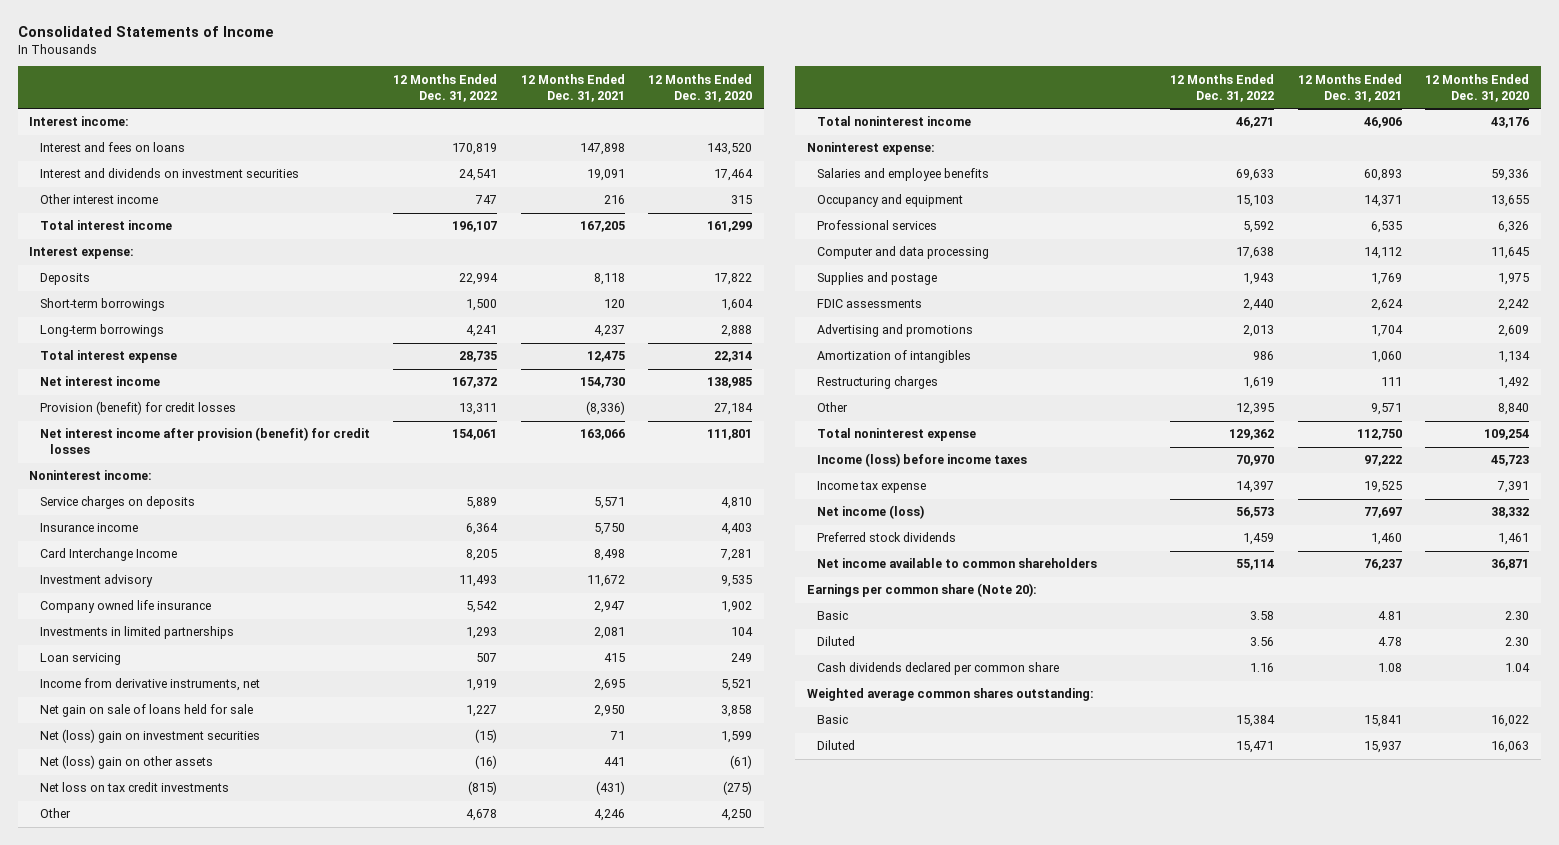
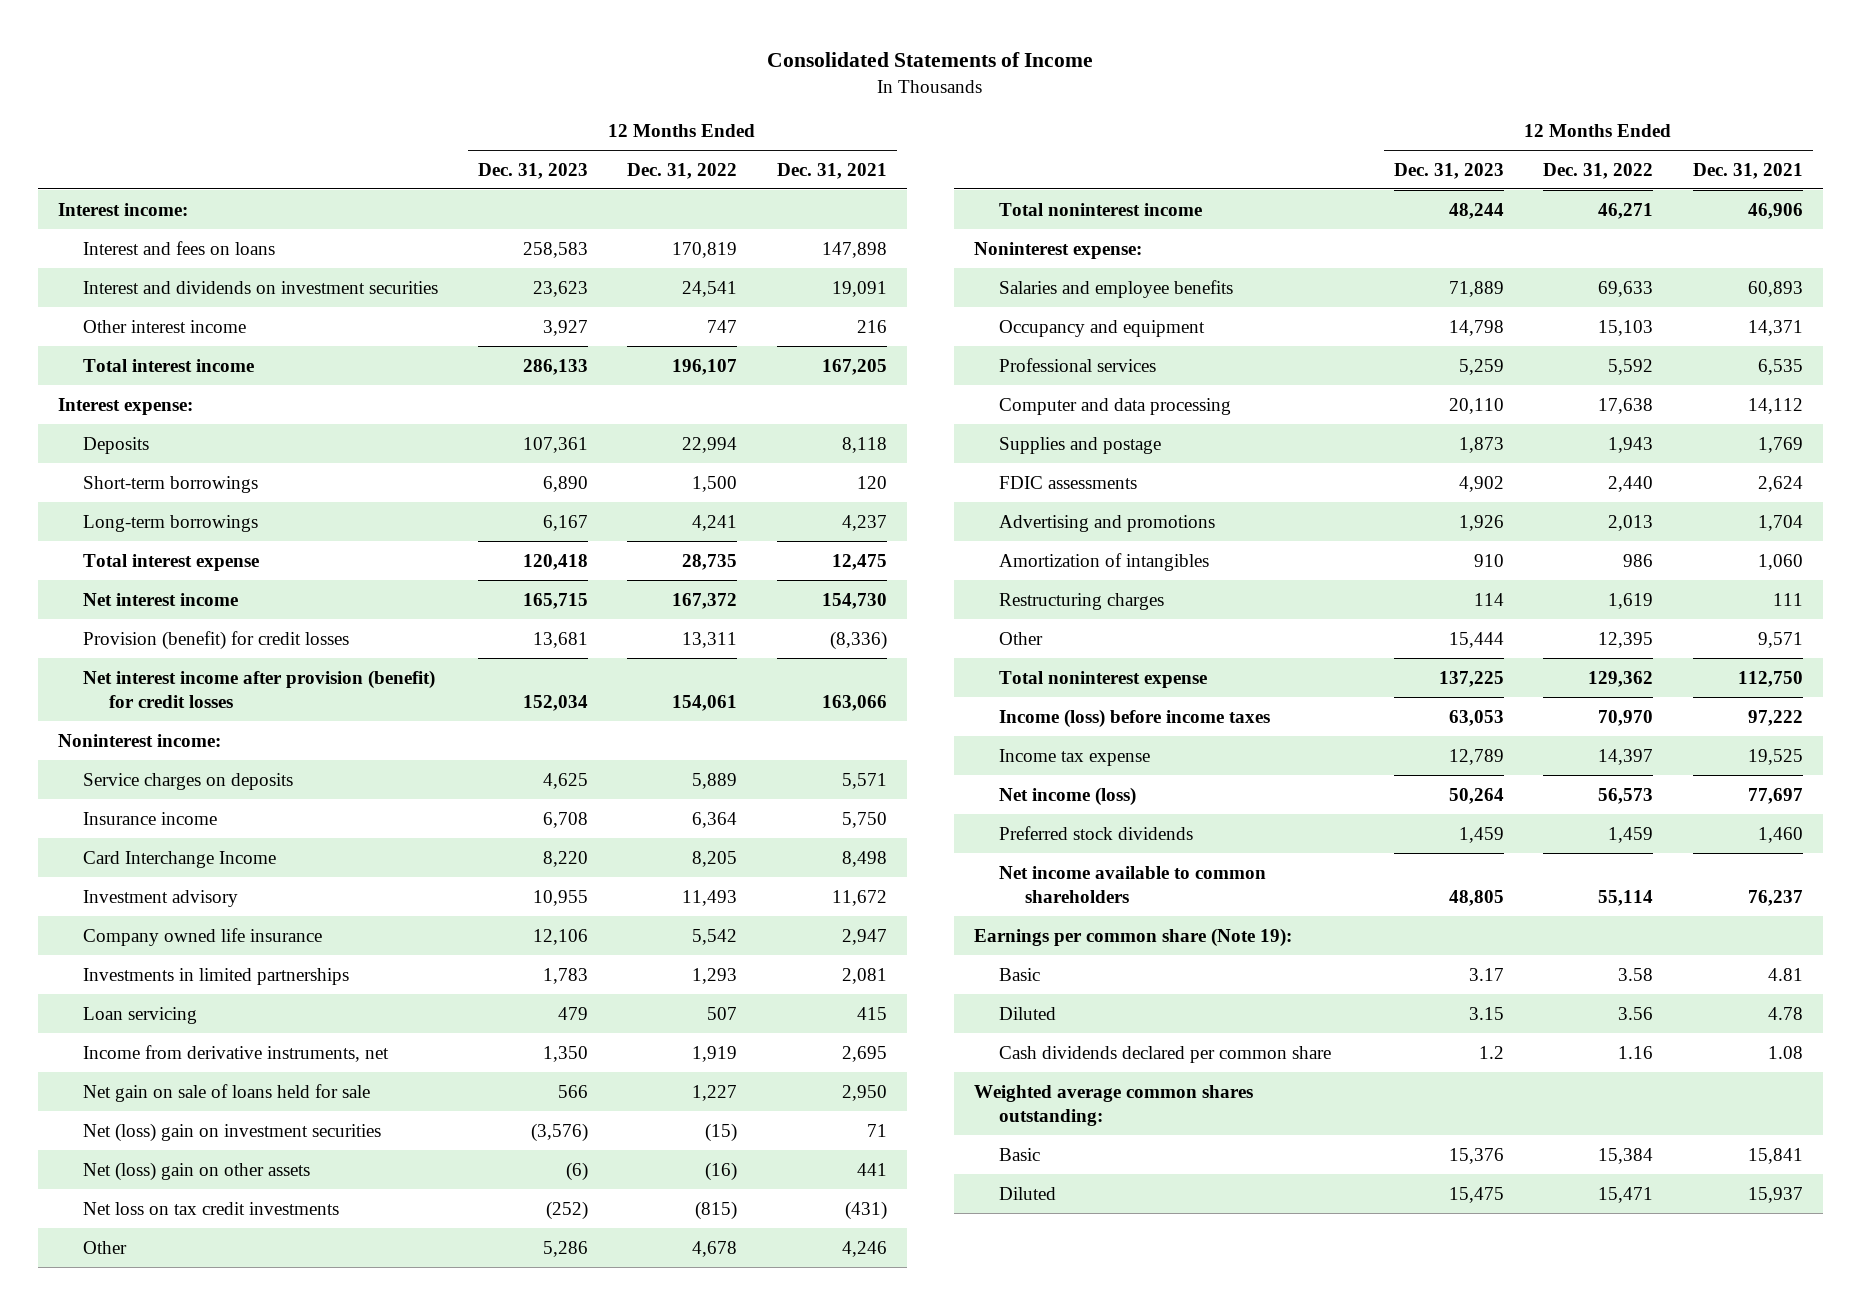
[648,73,753,102] 12 Months Ended Dec. 31, 2020 -> none
none -> [477,162,588,179] Dec. 31, 2023
[806,583,1037,598] Earnings per common share (Note 20): -> [973,927,1292,947] Earnings per common share (Note 19):

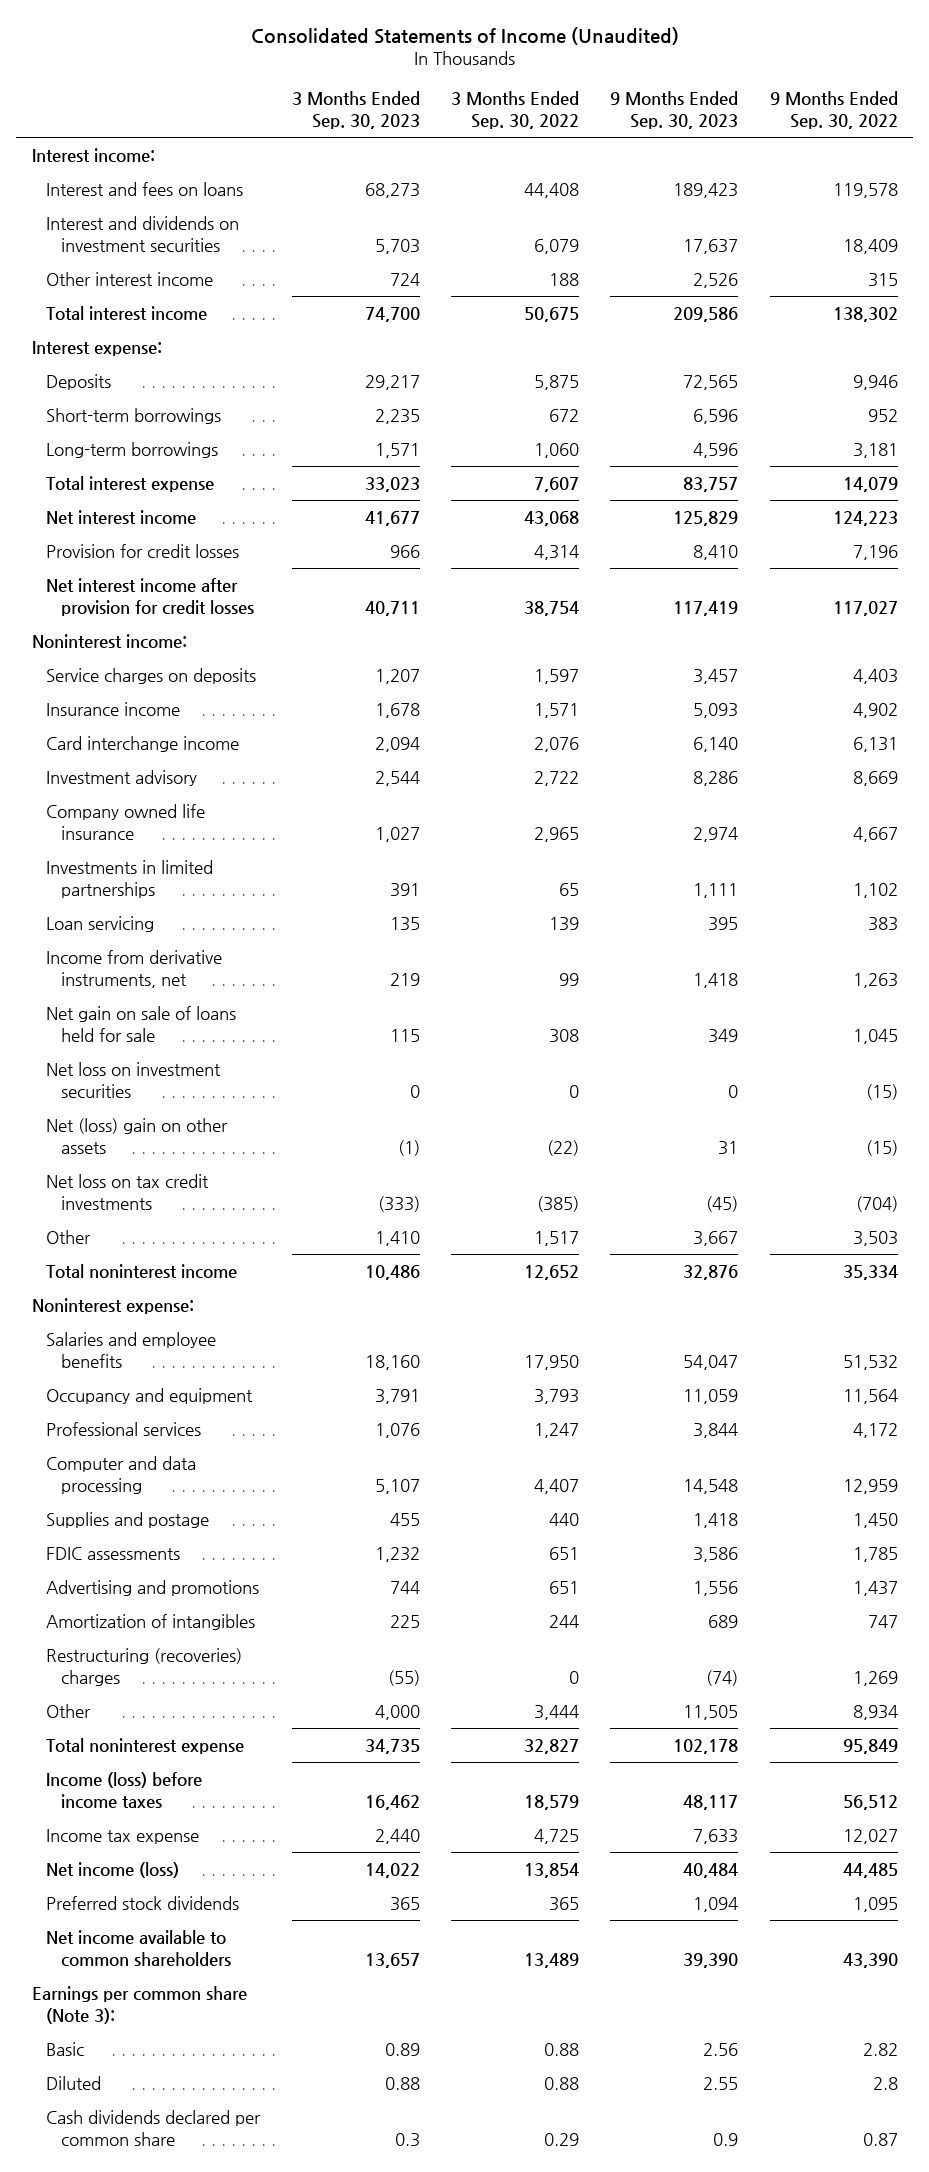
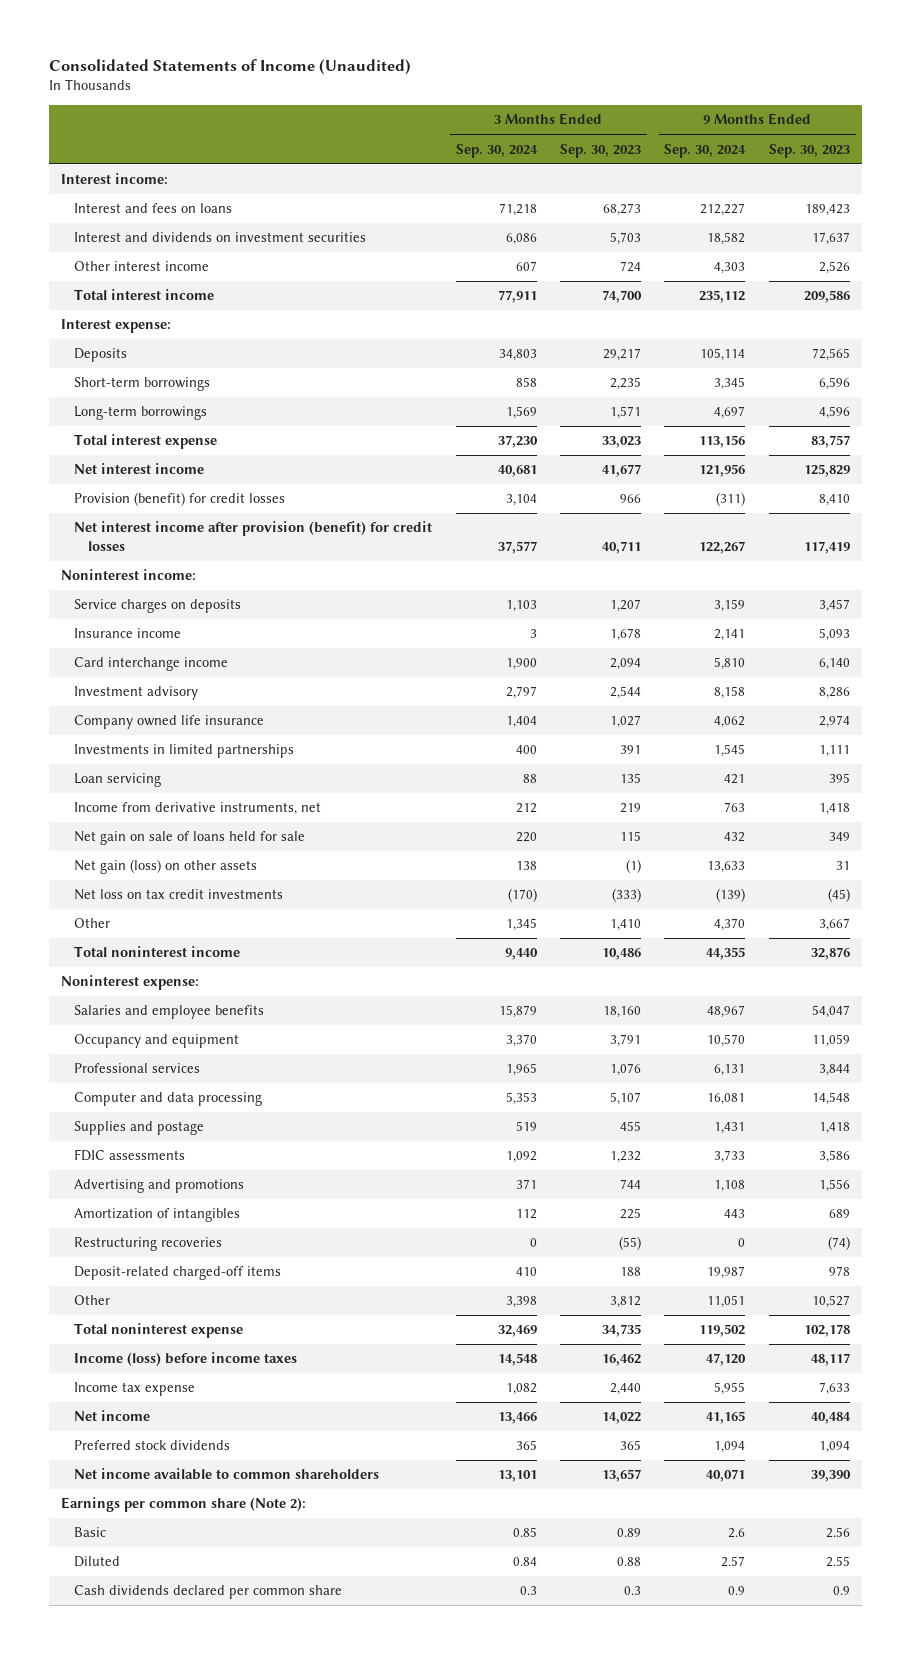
[451,91,580,129] 3 Months Ended Sep. 30, 2022 -> none
[769,91,898,129] 9 Months Ended Sep. 30, 2022 -> none
none -> [455,143,538,158] Sep. 30, 2024
none -> [664,143,747,158] Sep. 30, 2024
[46,544,240,559] Provision for credit losses -> [74,492,286,507] Provision (benefit) for credit losses
[46,578,255,616] Net interest income after provision for credit losses -> [74,521,433,551] Net interest income after provision (benefit) for credit losses
[46,1062,222,1098] Net loss on investment securities -> none
[46,1118,229,1154] Net (loss) gain on other assets -> [74,859,258,875] Net gain (loss) on other assets
[46,1648,243,1686] Restructuring (recoveries) charges -> [74,1237,223,1252] Restructuring recoveries
none -> [74,1266,282,1281] Deposit-related charged-off items
[374,1705,420,1721] 4,000 -> [610,1296,642,1309] 3,812
[683,1705,739,1721] 11,505 -> [811,1295,850,1309] 10,527
[46,1862,180,1879] Net income (loss) -> [74,1410,151,1422] Net income
[31,1986,247,2024] Earnings per common share (Note 3): -> [60,1497,306,1513] Earnings per common share (Note 2):

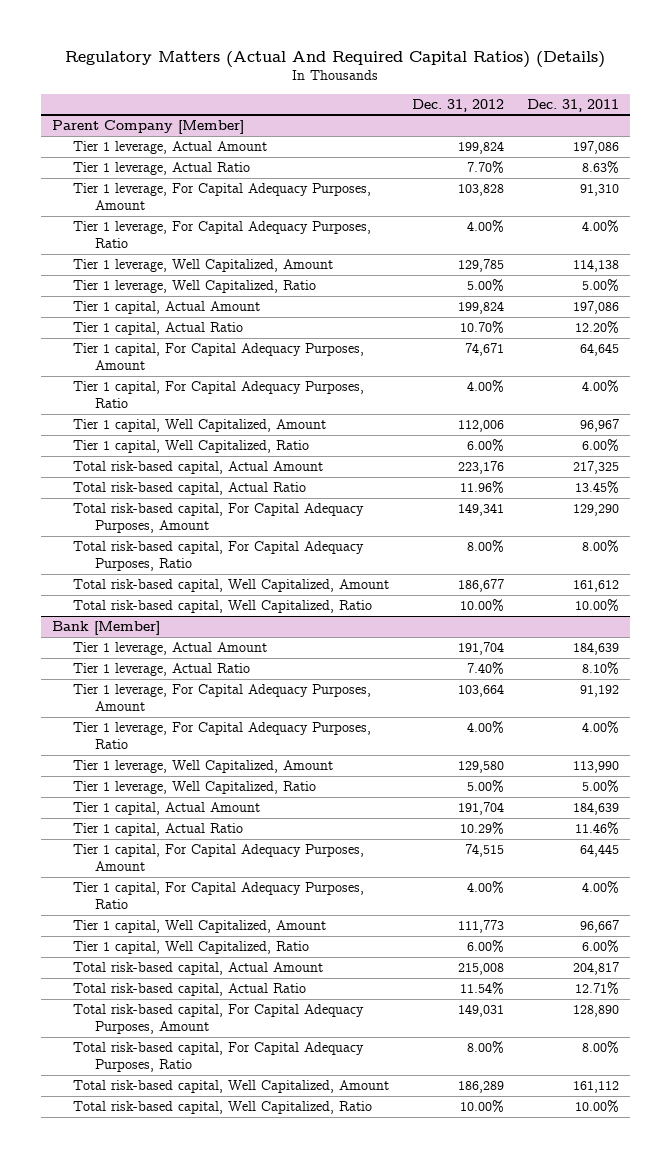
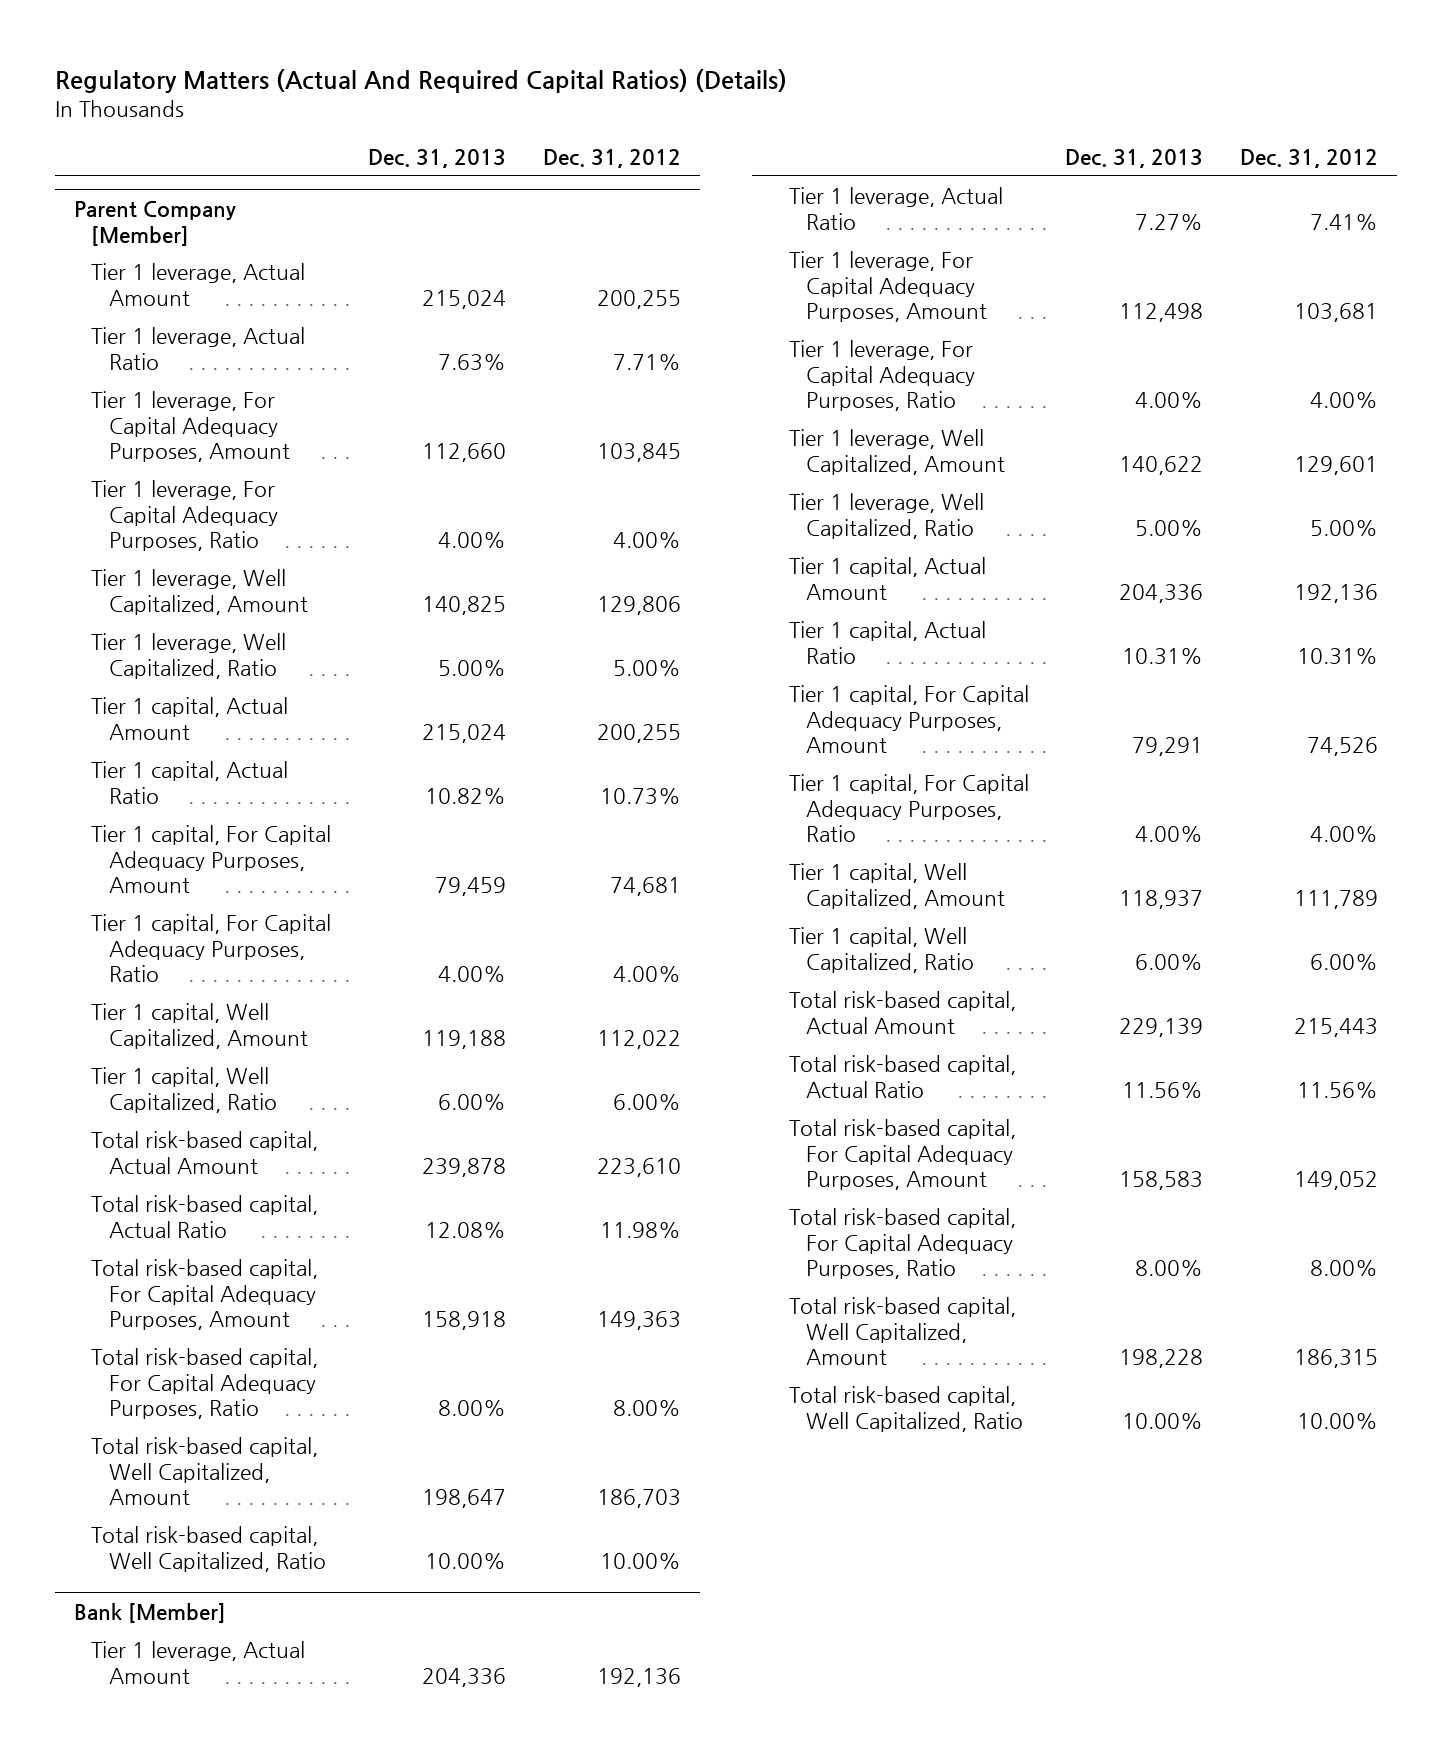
[526,98,619,112] Dec. 31, 2011 -> none
none -> [368,148,507,168] Dec. 31, 2013
[458,141,505,155] 199,824 -> [597,289,682,309] 200,255
[467,161,505,175] 7.70% -> [613,353,682,370] 7.71%
[458,184,505,197] 103,828 -> [597,443,682,463] 103,845
[458,259,505,273] 129,785 -> [597,595,682,615] 129,806
[458,301,505,315] 199,824 -> [597,723,682,743] 200,255
[460,321,505,335] 10.70% -> [600,787,682,805] 10.73%
[465,343,505,357] 74,671 -> [610,877,682,897] 74,681
[458,420,505,433] 112,006 -> [597,1029,682,1049] 112,022
[458,461,505,475] 223,176 -> [597,1157,682,1177] 223,610
[460,481,505,495] 11.96% -> [600,1221,682,1238] 11.98%
[458,503,505,517] 149,341 -> [597,1311,682,1331] 149,363
[458,579,505,593] 186,677 -> [597,1489,682,1509] 186,703
[458,642,505,656] 191,704 -> [597,1667,682,1687] 192,136
[467,662,505,676] 7.40% -> [1310,213,1379,230] 7.41%
[458,684,505,698] 103,664 -> [1294,303,1379,323] 103,681
[458,761,505,774] 129,580 -> [1294,455,1379,475] 129,601
[458,802,505,816] 191,704 -> [1294,583,1379,603] 192,136
[460,822,505,836] 10.29% -> [1297,647,1379,665] 10.31%
[465,844,505,858] 74,515 -> [1307,737,1379,757] 74,526
[458,920,505,934] 111,773 -> [1294,889,1379,909] 111,789
[458,963,505,976] 215,008 -> [1294,1017,1379,1037] 215,443
[460,982,505,996] 11.54% -> [1297,1081,1379,1098] 11.56%
[458,1004,505,1018] 149,031 -> [1294,1171,1379,1191] 149,052
[458,1081,505,1094] 186,289 -> [1294,1349,1379,1369] 186,315

